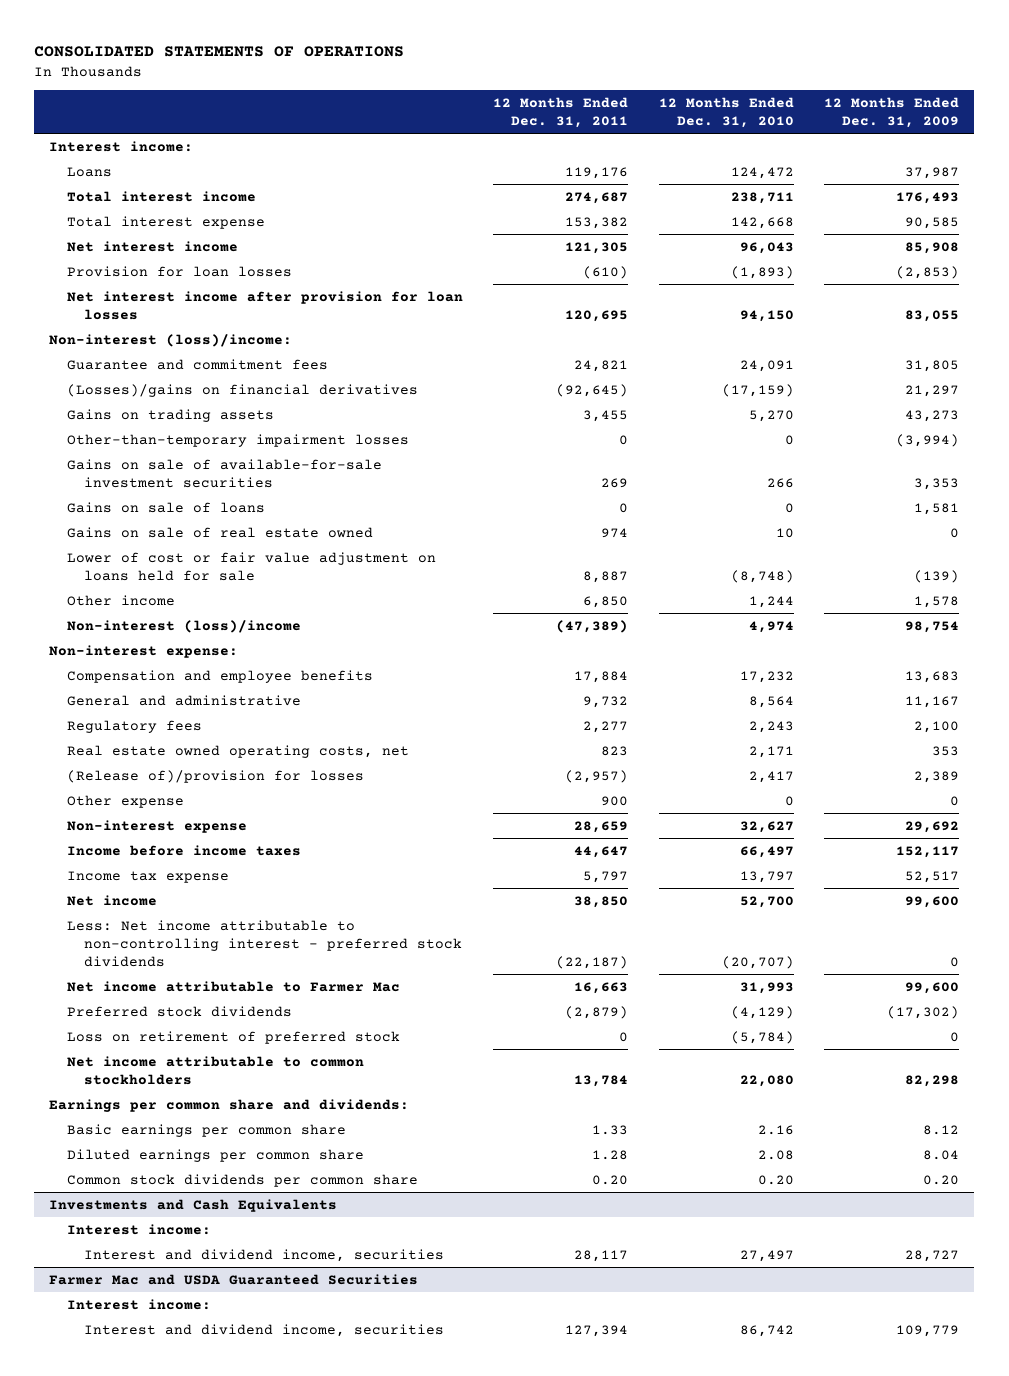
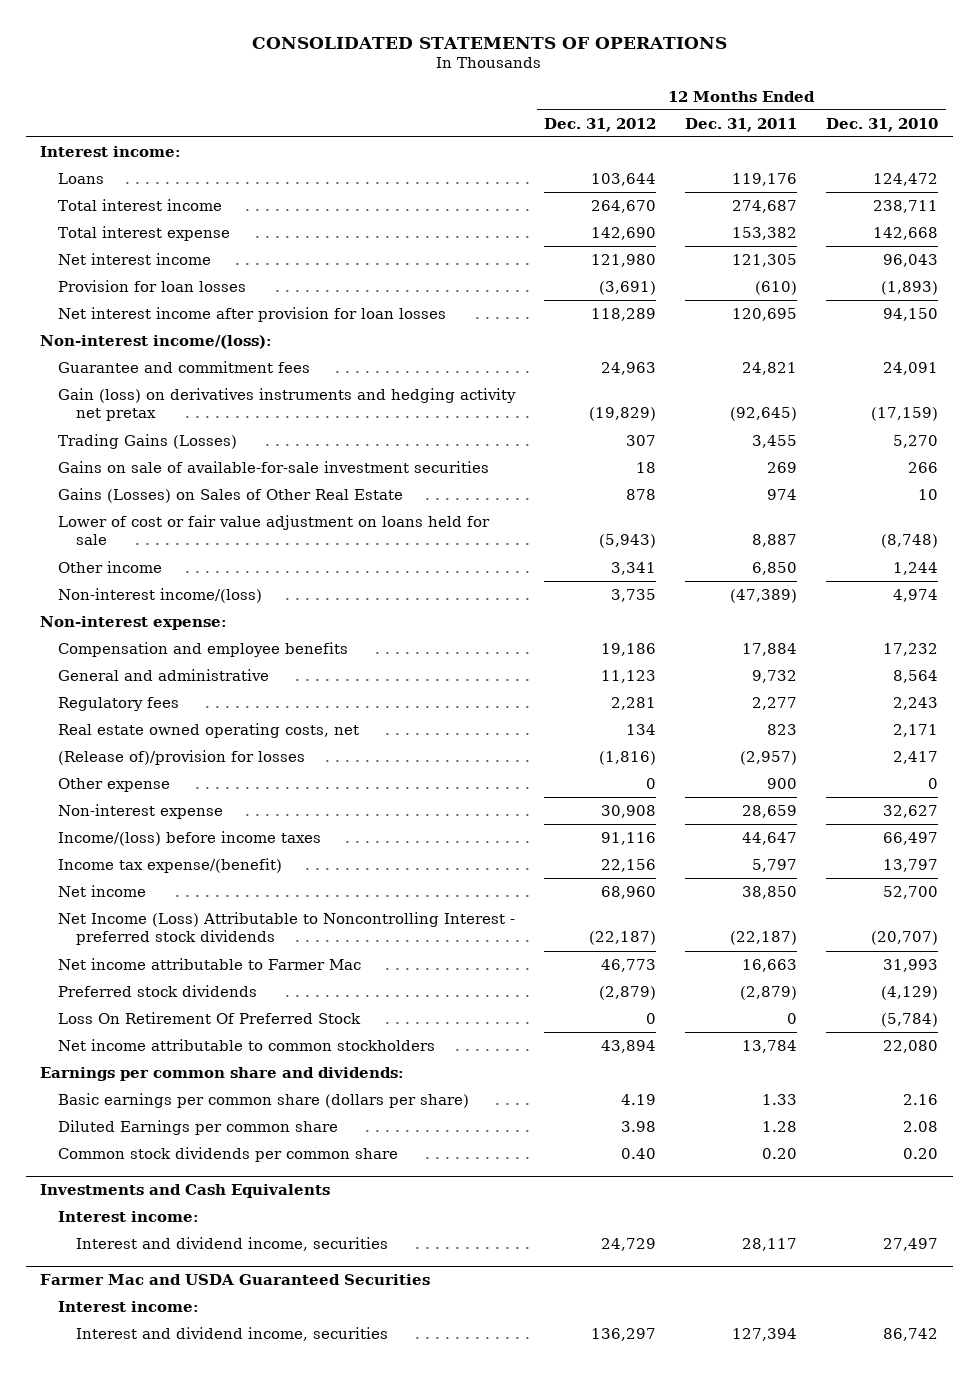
[824,96,960,129] 12 Months Ended Dec. 31, 2009 -> none
none -> [544,117,657,132] Dec. 31, 2012
[49,333,293,347] Non-interest (loss)/income: -> [40,334,273,349] Non-interest income/(loss):
[66,433,409,447] Other-than-temporary impairment losses -> none
[66,383,418,397] (Losses)/gains on financial derivatives -> [58,387,517,422] Gain (loss) on derivatives instruments and hedging activity net pretax
[66,408,274,422] Gains on trading assets -> [58,433,238,449] Trading Gains (Losses)
[66,501,265,513] Gains on sale of loans -> none
[66,526,373,538] Gains on sale of real estate owned -> [58,487,404,503] Gains (Losses) on Sales of Other Real Estate
[66,619,301,633] Non-interest (loss)/income -> [58,587,263,603] Non-interest income/(loss)
[66,844,301,856] Income before income taxes -> [58,830,322,846] Income/(loss) before income taxes
[66,870,229,883] Income tax expense -> [58,857,283,873] Income tax expense/(benefit)
[66,919,463,967] Less: Net income attributable to non-controlling interest - preferred stock dividends -> [58,911,516,946] Net Income (Loss) Attributable to Noncontrolling Interest - preferred stock dividends
[66,1030,400,1044] Loss on retirement of preferred stock -> [58,1011,362,1024] Loss On Retirement Of Preferred Stock
[66,1123,346,1137] Basic earnings per common share -> [58,1092,470,1108] Basic earnings per common share (dollars per share)
[66,1148,364,1162] Diluted earnings per common share -> [58,1119,339,1135] Diluted Earnings per common share

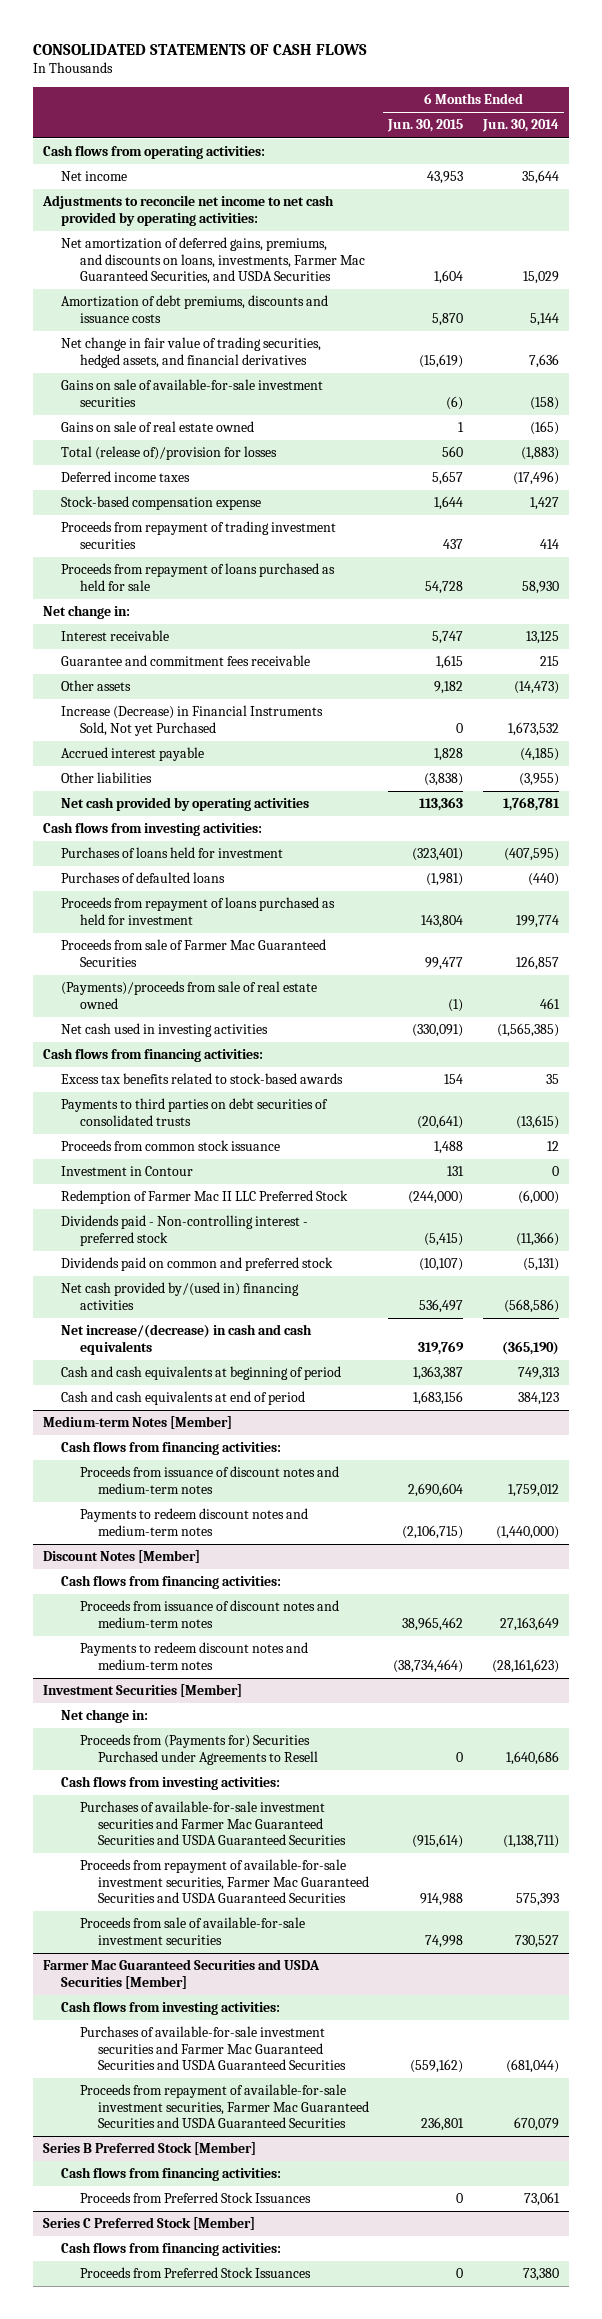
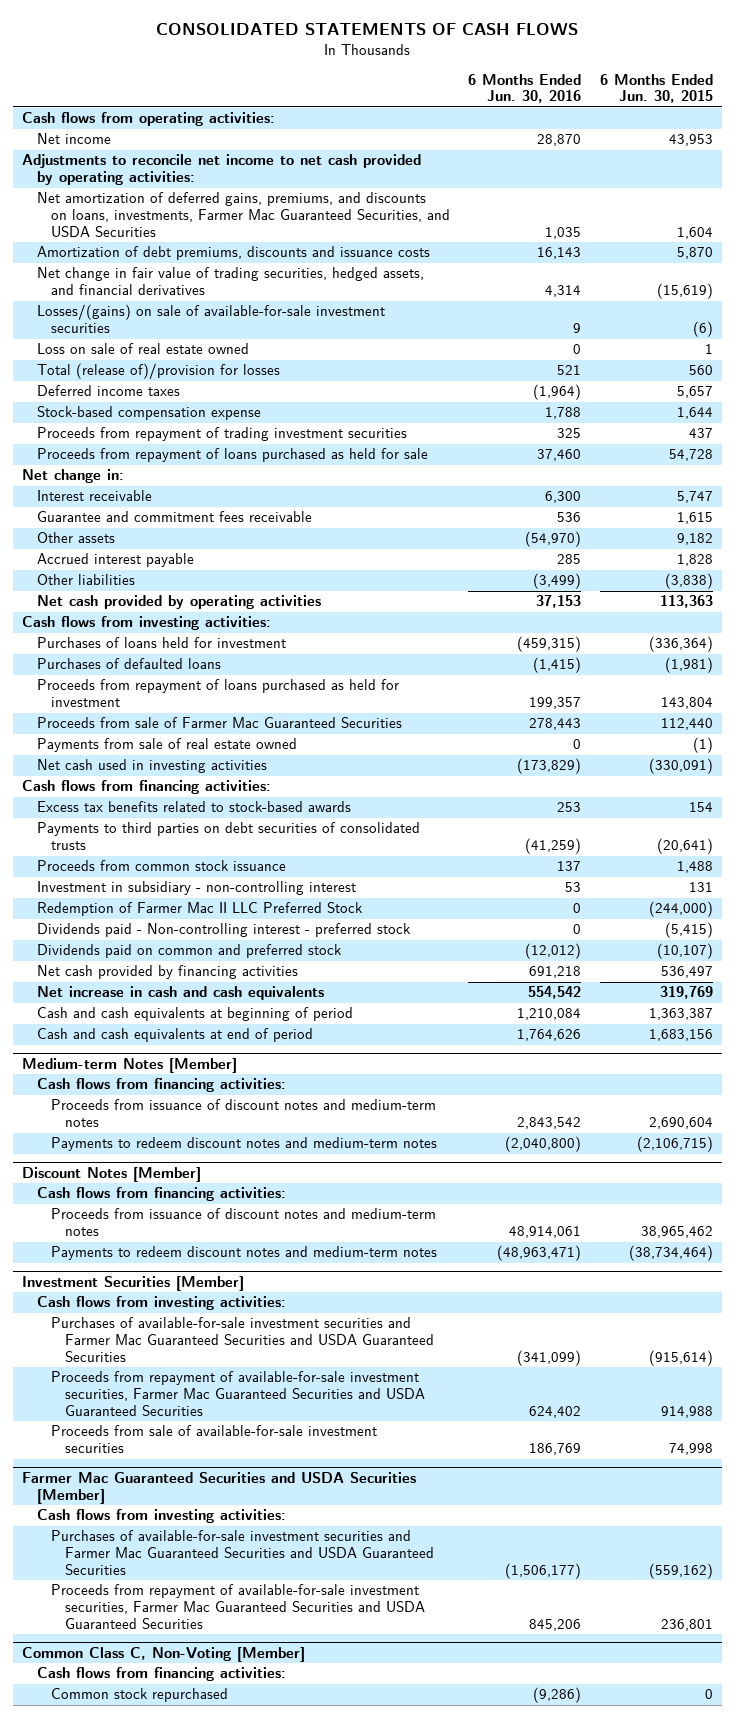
[481,119,559,133] Jun. 30, 2014 -> none
none -> [468,73,582,104] 6 Months Ended Jun. 30, 2016
[61,379,324,407] Gains on sale of available-for-sale investment securities -> [36,304,385,334] Losses/(gains) on sale of available-for-sale investment securities
[61,421,255,433] Gains on sale of real estate owned -> [36,343,249,355] Loss on sale of real estate owned
[61,705,324,736] Increase (Decrease) in Financial Instruments Sold, Not yet Purchased -> none
[412,848,464,862] (323,401) -> [648,636,713,653] (336,364)
[425,956,464,970] 99,477 -> [660,718,713,731] 112,440
[61,981,318,1009] (Payments)/proceeds from sale of real estate owned -> [36,738,297,753] Payments from sale of real estate owned
[61,1166,194,1177] Investment in Contour -> [36,881,356,896] Investment in subsidiary - non-controlling interest
[61,1282,300,1310] Net cash provided by/(used in) financing activities -> [36,965,298,980] Net cash provided by financing activities
[61,1324,313,1355] Net increase/(decrease) in cash and cash equivalents -> [36,986,324,1001] Net increase in cash and cash equivalents
[61,1709,149,1724] Net change in: -> none
[79,1734,318,1765] Proceeds from (Payments for) Securities Purchased under Agreements to Resell -> none
[43,2142,257,2156] Series B Preferred Stock [Member] -> none
[61,2167,282,2182] Cash flows from financing activities: -> none
[79,2192,311,2204] Proceeds from Preferred Stock Issuances -> none
[43,2217,256,2231] Series C Preferred Stock [Member] -> none
none -> [22,1646,306,1662] Common Class C, Non-Voting [Member]
[79,2267,311,2279] Proceeds from Preferred Stock Issuances -> none
none -> [50,1688,228,1703] Common stock repurchased

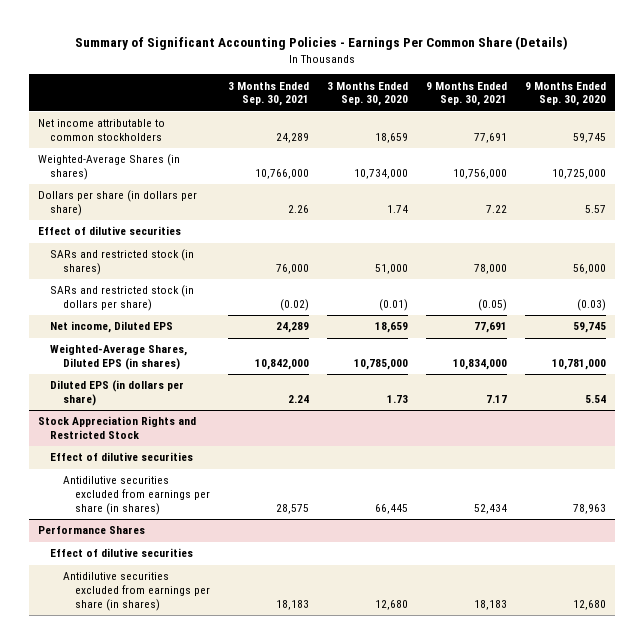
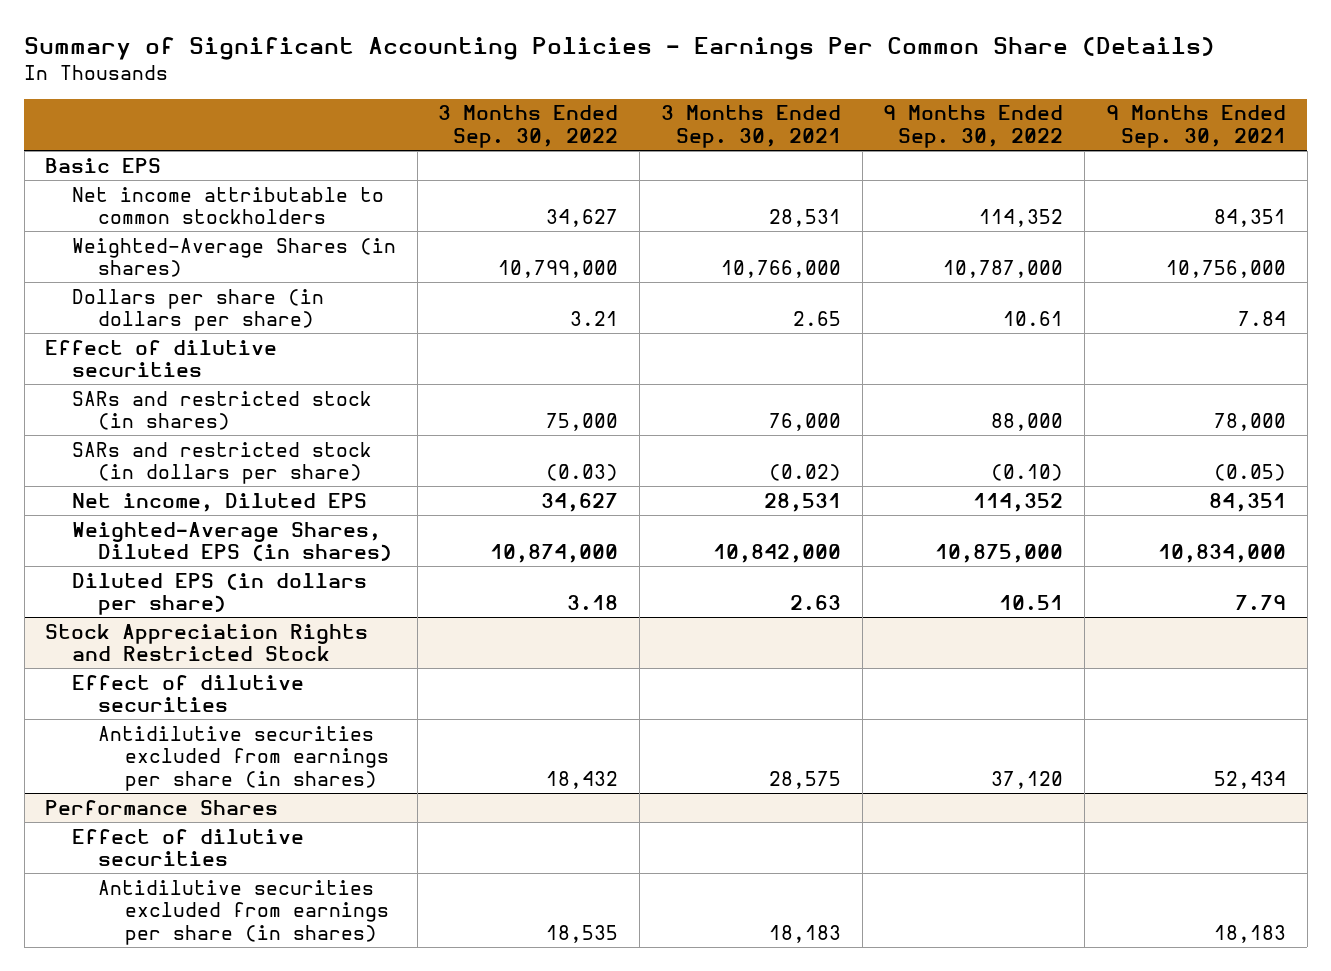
[327,81,409,107] 3 Months Ended Sep. 30, 2020 -> none
[525,81,607,107] 9 Months Ended Sep. 30, 2020 -> none
none -> [438,105,619,149] 3 Months Ended Sep. 30, 2022
none -> [883,105,1064,149] 9 Months Ended Sep. 30, 2022
none -> [45,157,162,173] Basic EPS
[276,133,310,144] 24,289 -> [768,209,841,228] 28,531
[474,133,508,144] 77,691 -> [1213,209,1286,228] 84,351
[288,205,310,214] 2.26 -> [792,311,841,327] 2.65
[486,205,508,214] 7.22 -> [1237,311,1286,327] 7.84
[276,322,310,334] 24,289 -> [763,492,841,512] 28,531
[474,322,508,334] 77,691 -> [1208,492,1286,512] 84,351
[288,395,310,404] 2.24 -> [789,595,841,611] 2.63
[486,395,508,404] 7.17 -> [1234,595,1286,611] 7.79

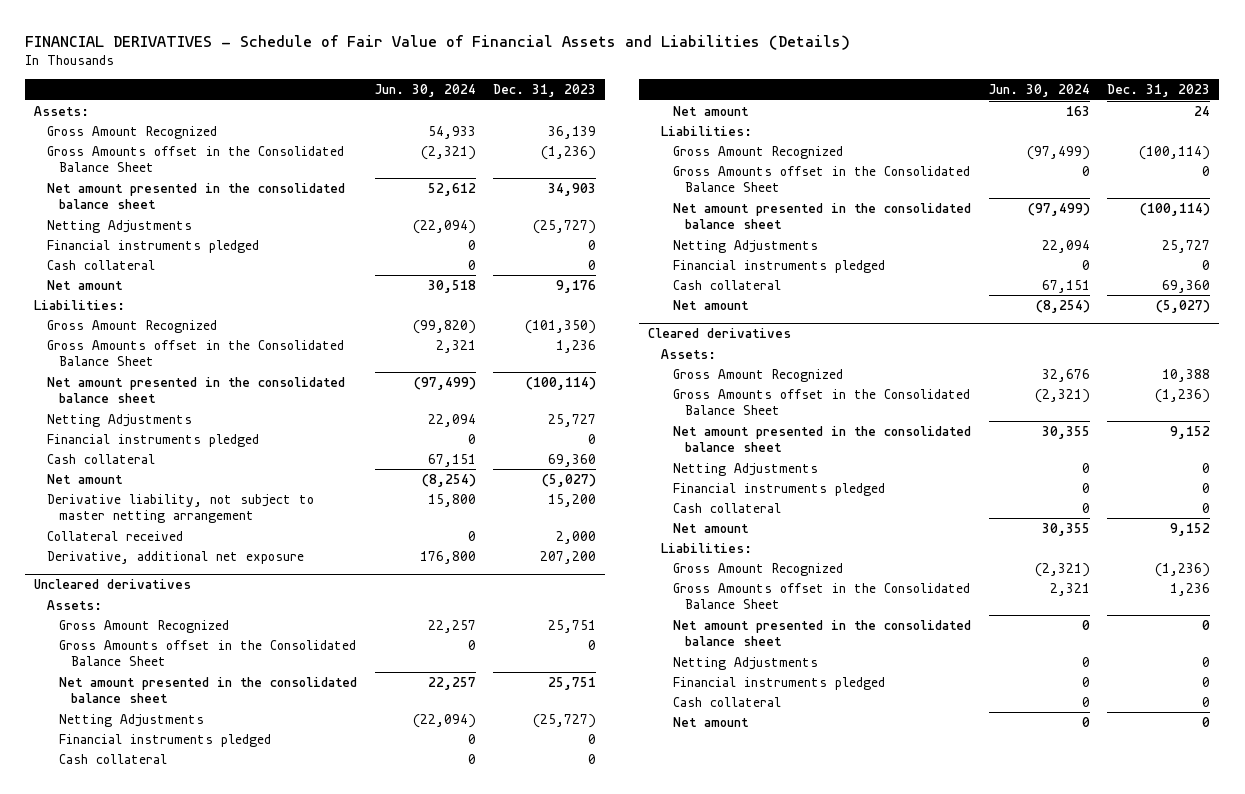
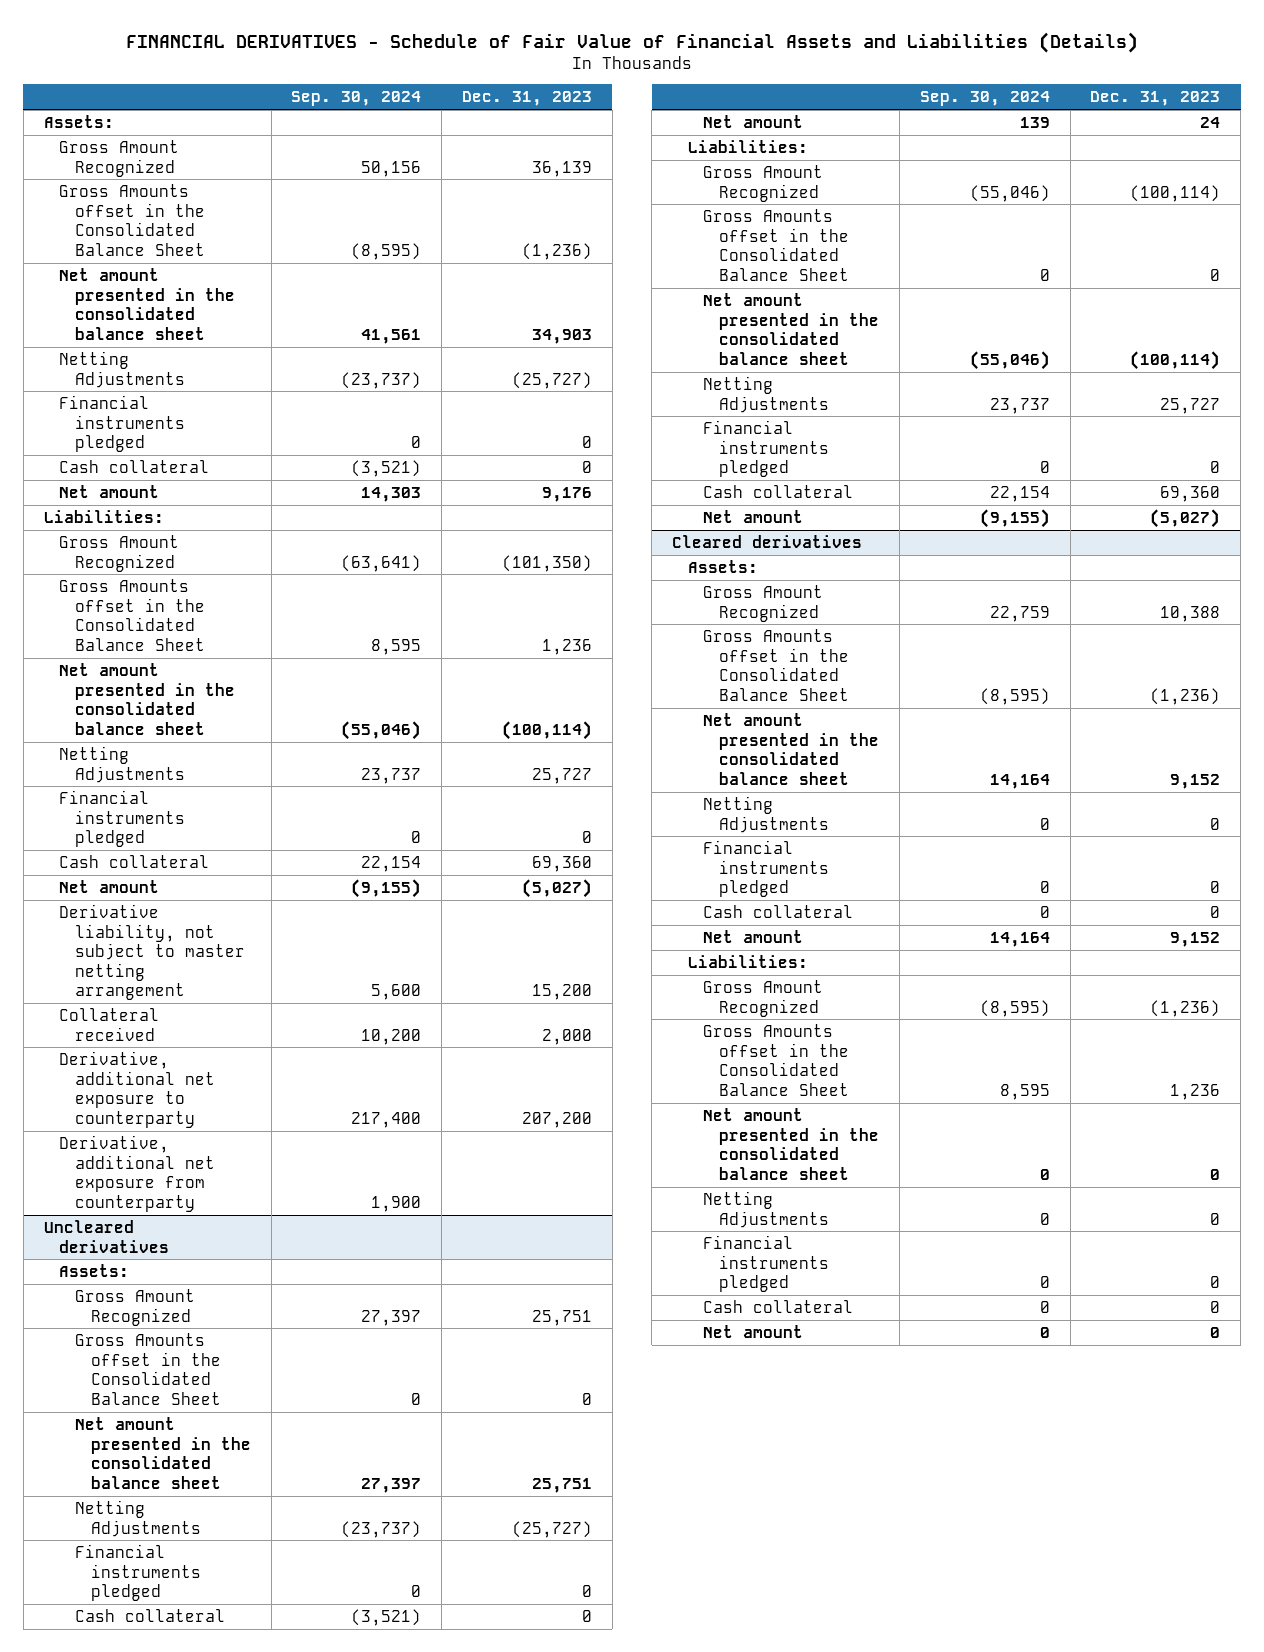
[374,84,476,98] Jun. 30, 2024 -> none
none -> [291,91,422,107] Sep. 30, 2024
[46,550,304,564] Derivative, additional net exposure -> [59,1050,215,1128] Derivative, additional net exposure to counterparty
none -> [59,1134,215,1212] Derivative, additional net exposure from counterparty

